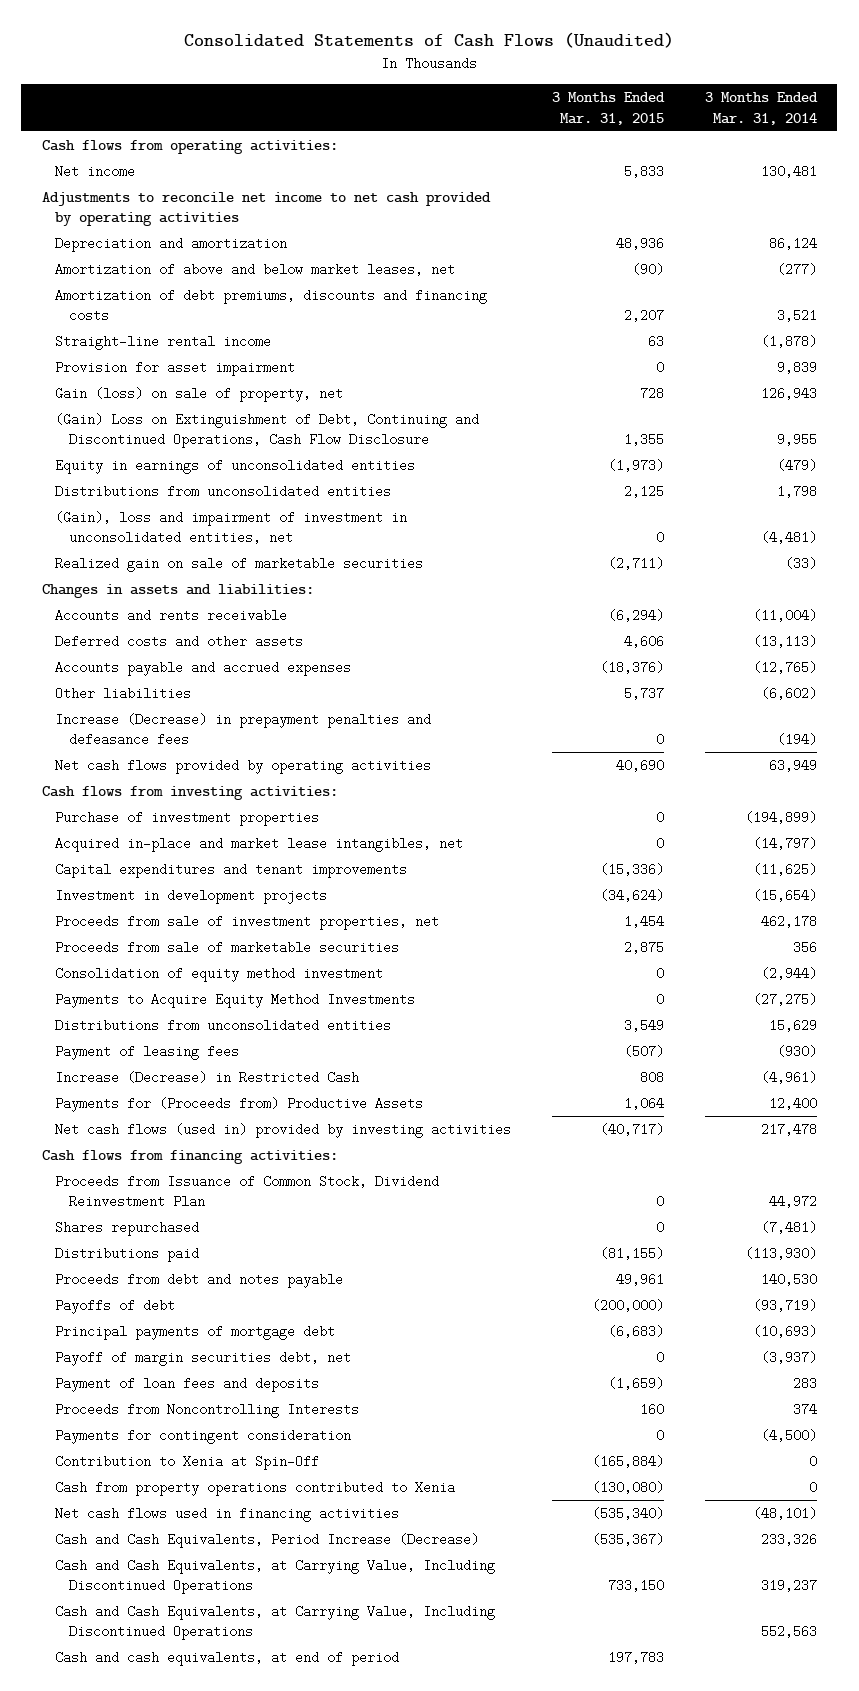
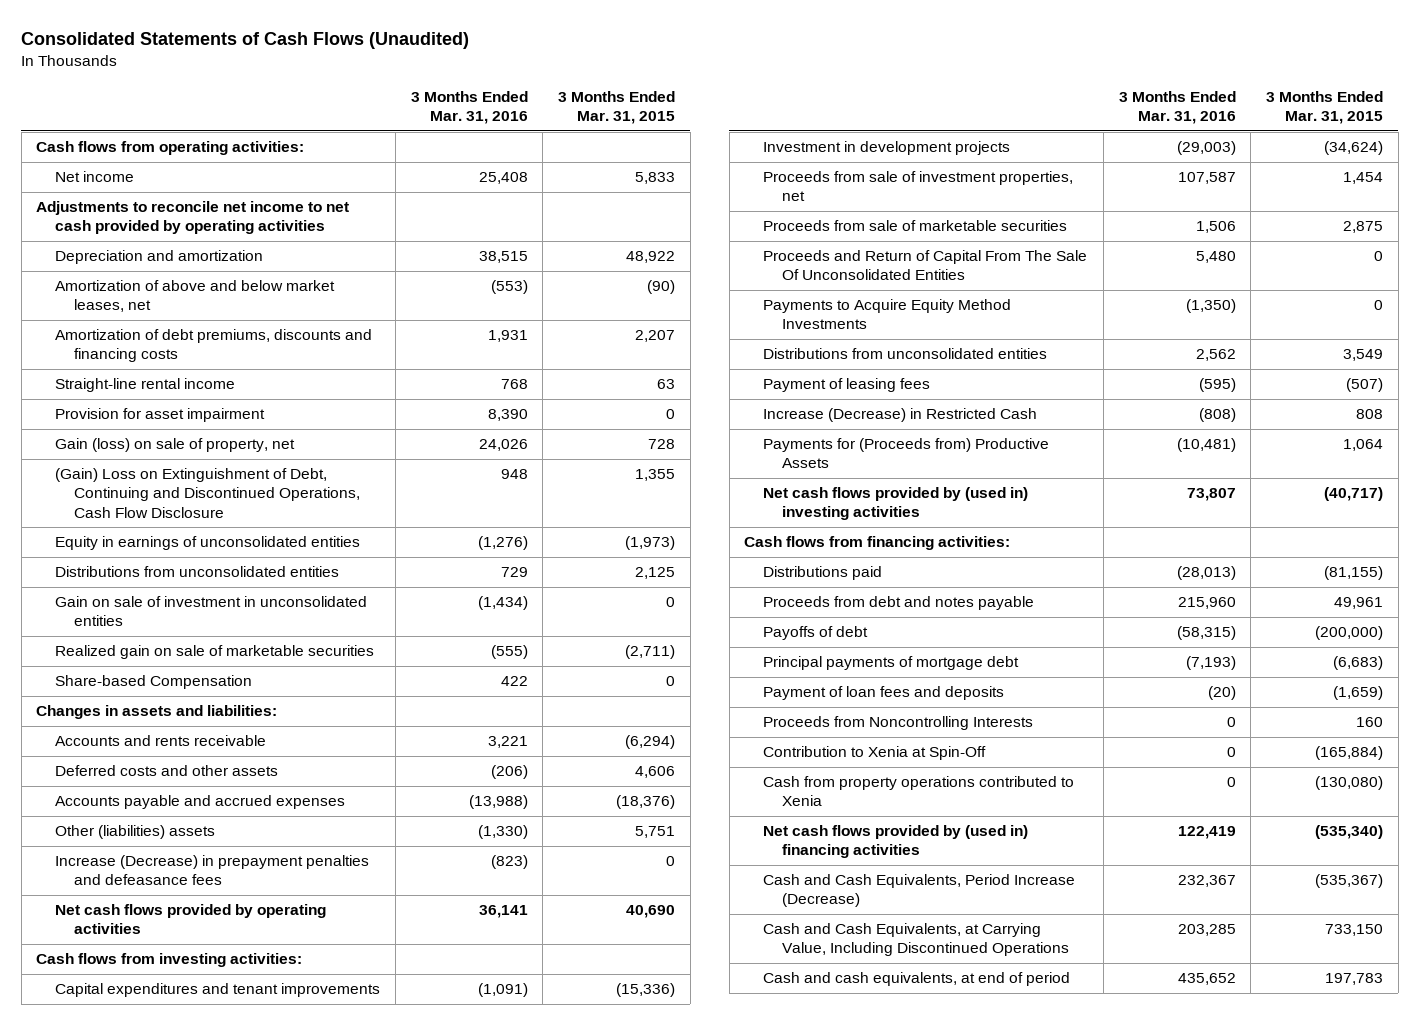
[704,92,818,125] 3 Months Ended Mar. 31, 2014 -> none
none -> [410,91,528,125] 3 Months Ended Mar. 31, 2016
[616,237,665,251] 48,936 -> [626,251,676,264] 48,922
[55,511,408,545] (Gain), loss and impairment of investment in unconsolidated entities, net -> [55,596,368,627] Gain on sale of investment in unconsolidated entities
none -> [55,675,253,690] Share-based Compensation
[55,687,192,701] Other liabilities -> [55,825,216,840] Other (liabilities) assets
[624,687,665,701] 5,737 -> [635,826,676,839] 5,751
[55,811,320,827] Purchase of investment properties -> none
[55,837,464,853] Acquired in-place and market lease intangibles, net -> none
[55,967,384,983] Consolidation of equity method investment -> none
none -> [763,250,1088,281] Proceeds and Return of Capital From The Sale Of Unconsolidated Entities
[55,1123,512,1139] Net cash flows (used in) provided by investing activities -> [763,487,1029,521] Net cash flows provided by (used in) investing activities
[55,1175,440,1209] Proceeds from Issuance of Common Stock, Dividend Reinvestment Plan -> none
[55,1221,200,1237] Shares repurchased -> none
[55,1351,352,1367] Payoff of margin securities debt, net -> none
[55,1429,352,1445] Payments for contingent consideration -> none
[55,1507,400,1523] Net cash flows used in financing activities -> [763,825,1029,859] Net cash flows provided by (used in) financing activities
[55,1605,496,1641] Cash and Cash Equivalents, at Carrying Value, Including Discontinued Operations -> none

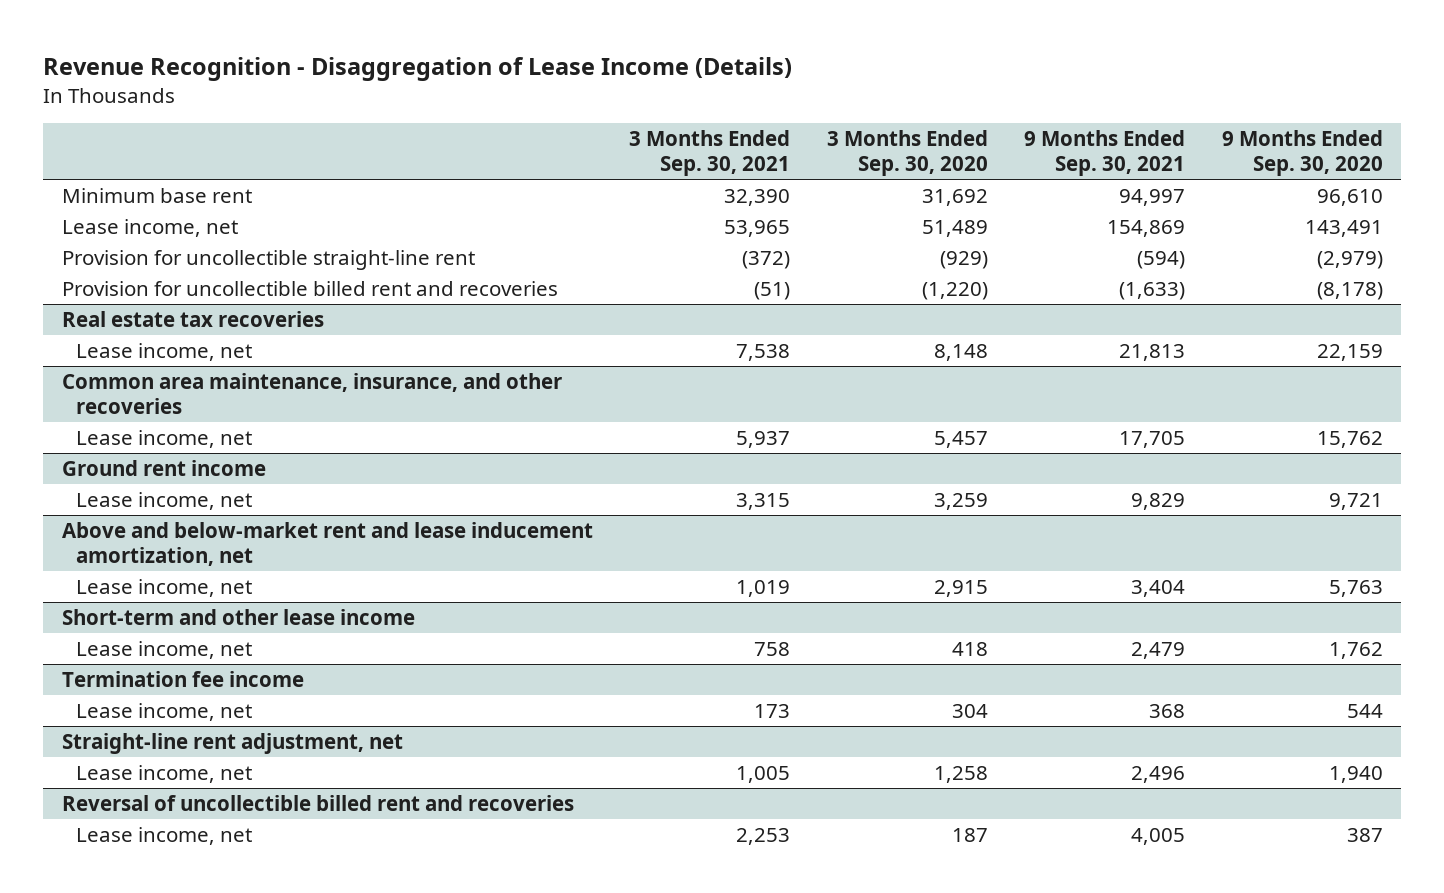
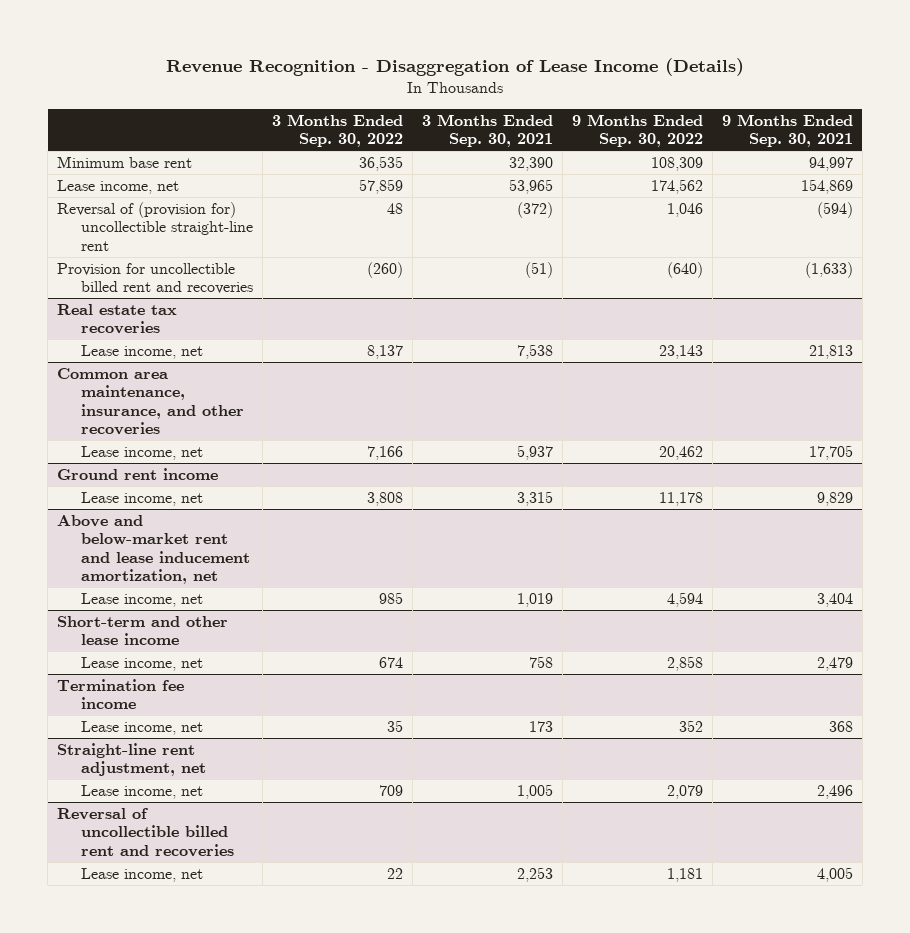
[826,129,988,177] 3 Months Ended Sep. 30, 2020 -> none
[1221,129,1383,177] 9 Months Ended Sep. 30, 2020 -> none
none -> [272,113,404,148] 3 Months Ended Sep. 30, 2022
none -> [571,113,703,148] 9 Months Ended Sep. 30, 2022
[61,249,475,270] Provision for uncollectible straight-line rent -> [57,201,254,251] Reversal of (provision for) uncollectible straight-line rent

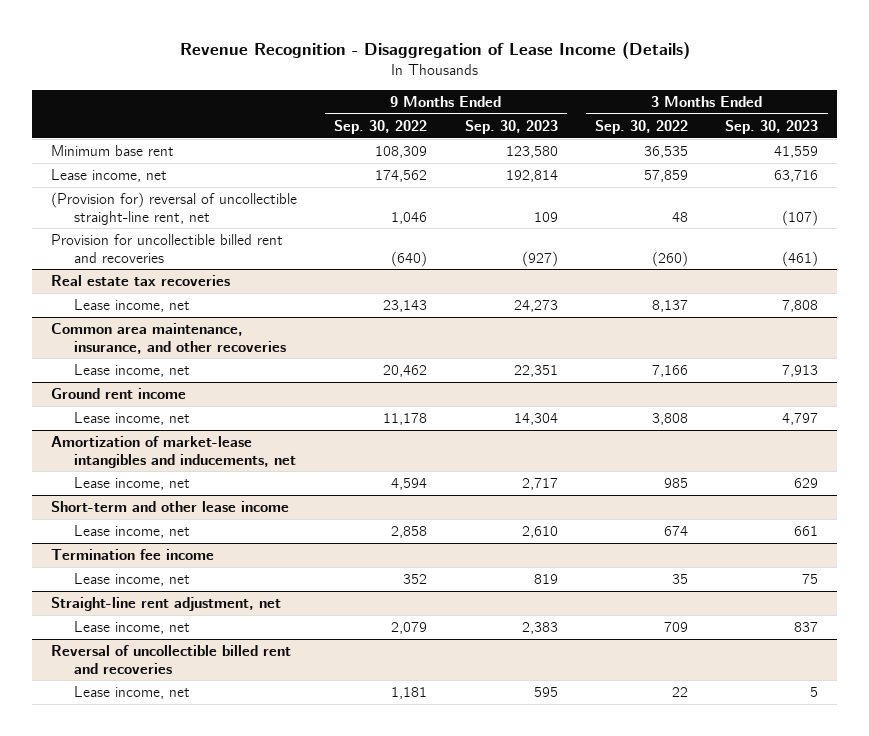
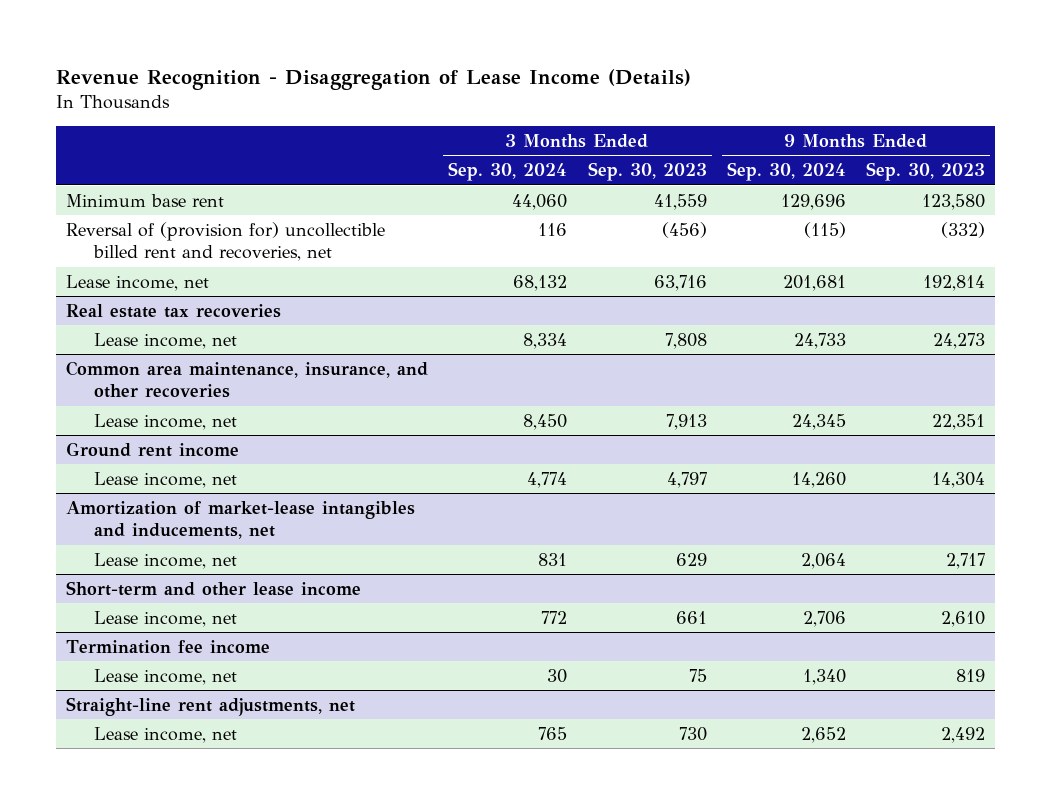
[334,119,428,134] Sep. 30, 2022 -> none
[595,119,689,134] Sep. 30, 2022 -> none
none -> [448,162,568,182] Sep. 30, 2024
none -> [726,162,846,182] Sep. 30, 2024
none -> [66,221,386,262] Reversal of (provision for) uncollectible billed rent and recoveries, net
[50,192,297,225] (Provision for) reversal of uncollectible straight-line rent, net -> none
[50,234,283,263] Provision for uncollectible billed rent and recoveries -> none
[50,645,291,674] Reversal of uncollectible billed rent and recoveries -> none
[73,686,190,700] Lease income, net -> none
[50,597,281,612] Straight-line rent adjustment, net -> [66,696,356,716] Straight-line rent adjustments, net
[521,622,558,635] 2,383 -> [940,726,985,743] 2,492
[794,622,819,633] 837 -> [678,726,707,741] 730

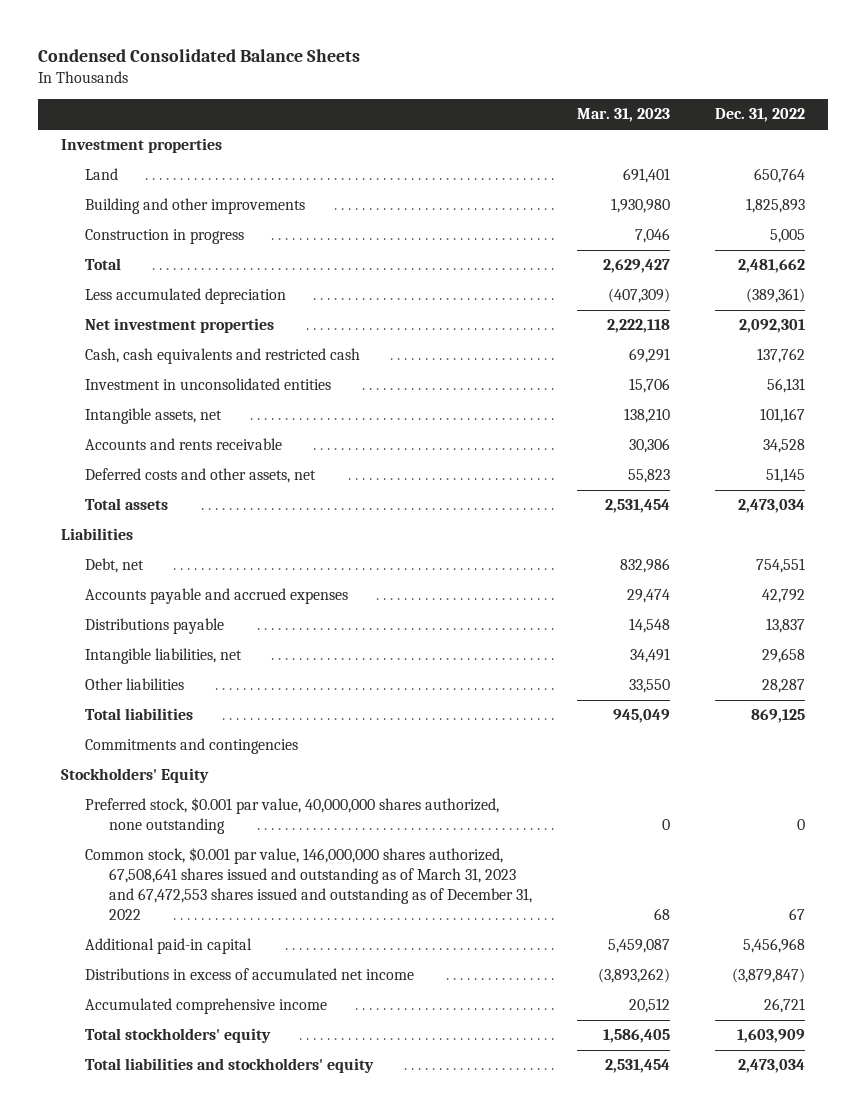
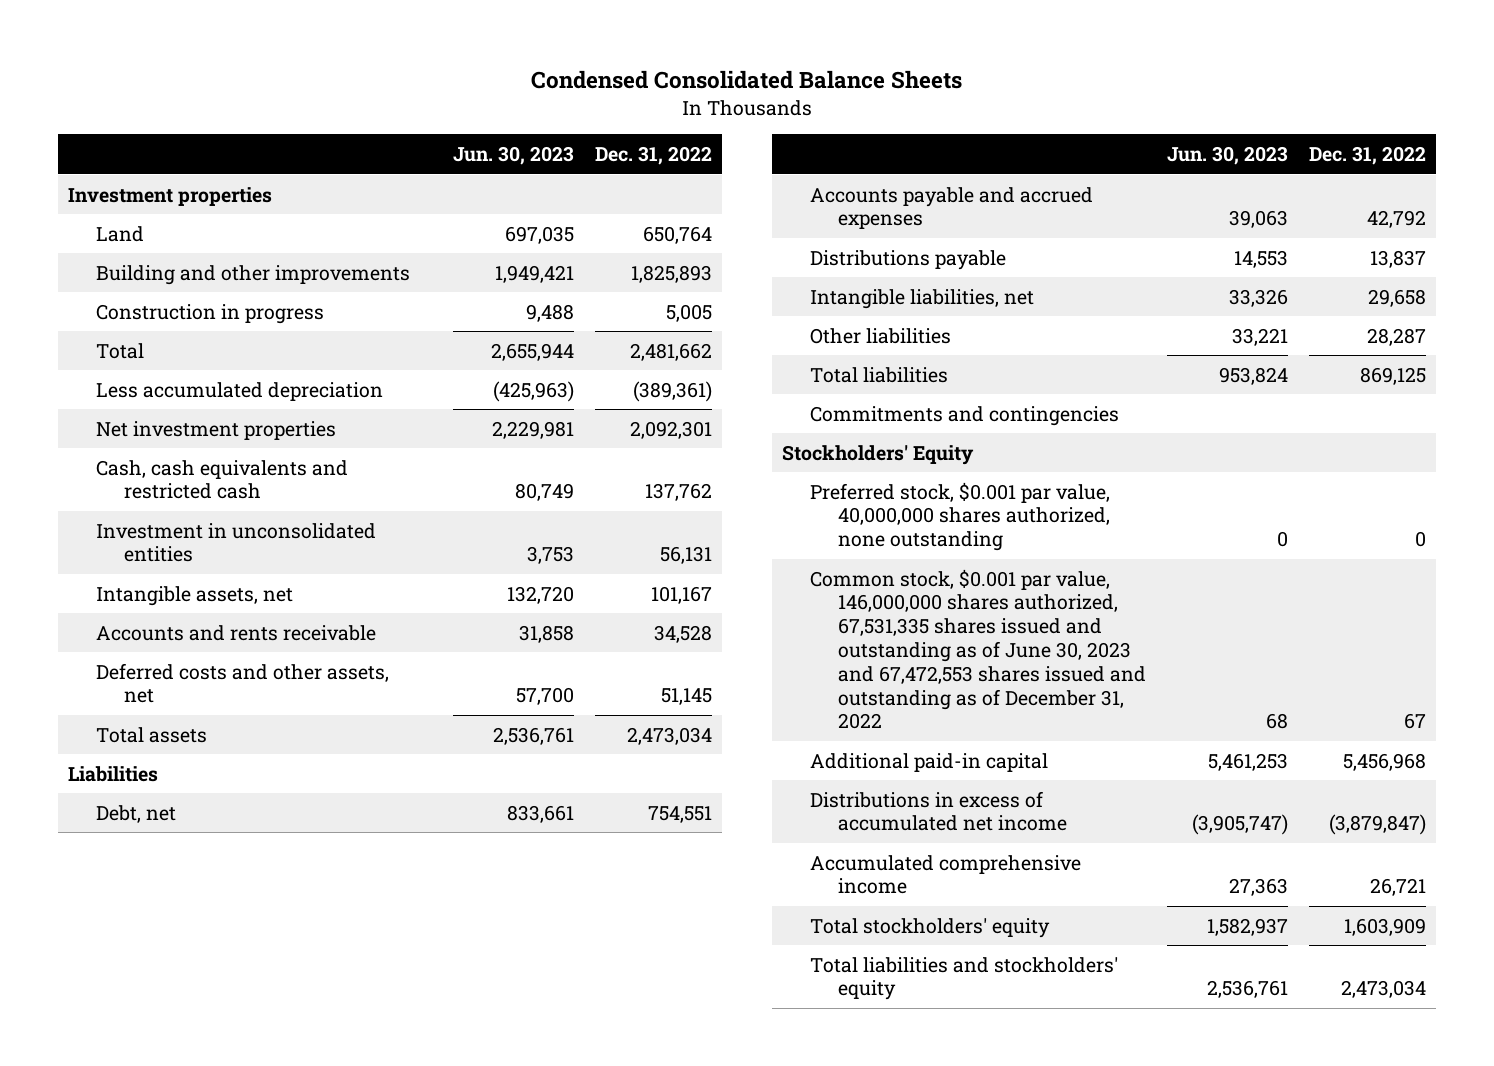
[577,108,671,123] Mar. 31, 2023 -> none
none -> [453,145,575,165] Jun. 30, 2023
[84,847,532,920] Common stock, $0.001 par value, 146,000,000 shares authorized, 67,508,641 shares issued and outstanding as of March 31, 2023 and 67,472,553 shares issued and outstanding as of December 31, 2022 -> [810,568,1147,730] Common stock, $0.001 par value, 146,000,000 shares authorized, 67,531,335 shares issued and outstanding as of June 30, 2023 and 67,472,553 shares issued and outstanding as of December 31, 2022

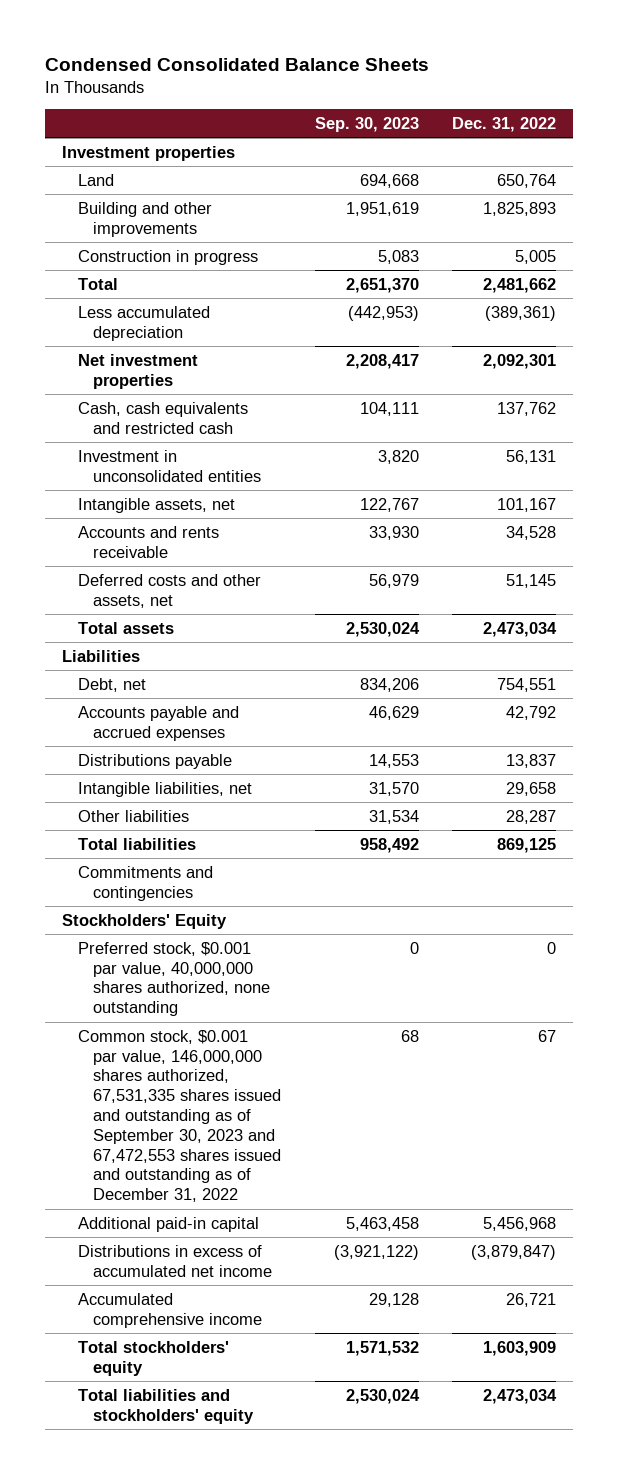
[453,145,575,165] Jun. 30, 2023 -> none
none -> [314,117,419,133] Sep. 30, 2023
[810,568,1147,730] Common stock, $0.001 par value, 146,000,000 shares authorized, 67,531,335 shares issued and outstanding as of June 30, 2023 and 67,472,553 shares issued and outstanding as of December 31, 2022 -> [77,1029,282,1203] Common stock, $0.001 par value, 146,000,000 shares authorized, 67,531,335 shares issued and outstanding as of September 30, 2023 and 67,472,553 shares issued and outstanding as of December 31, 2022

